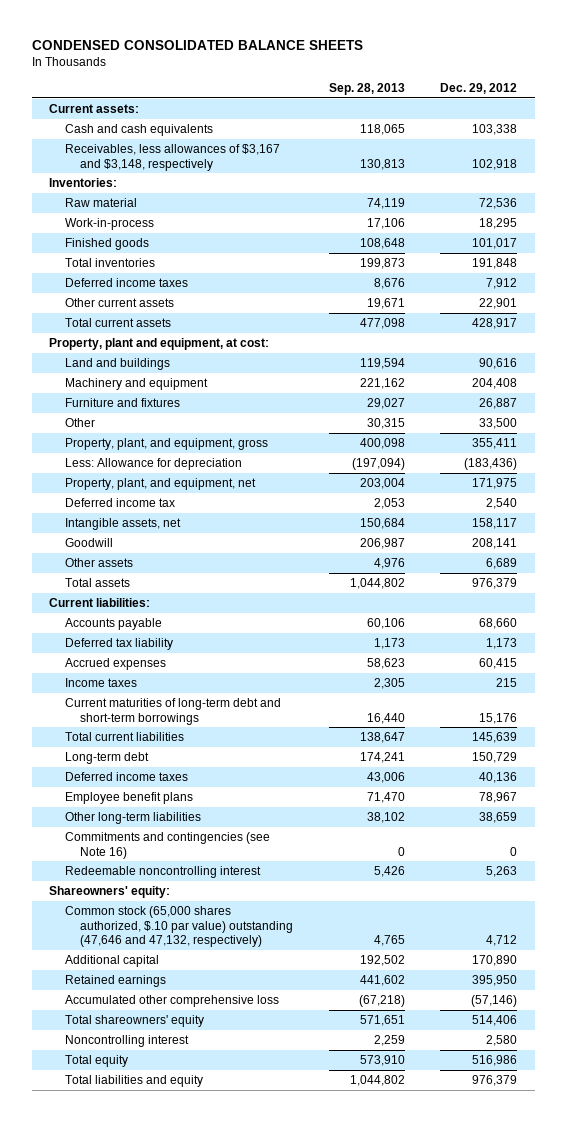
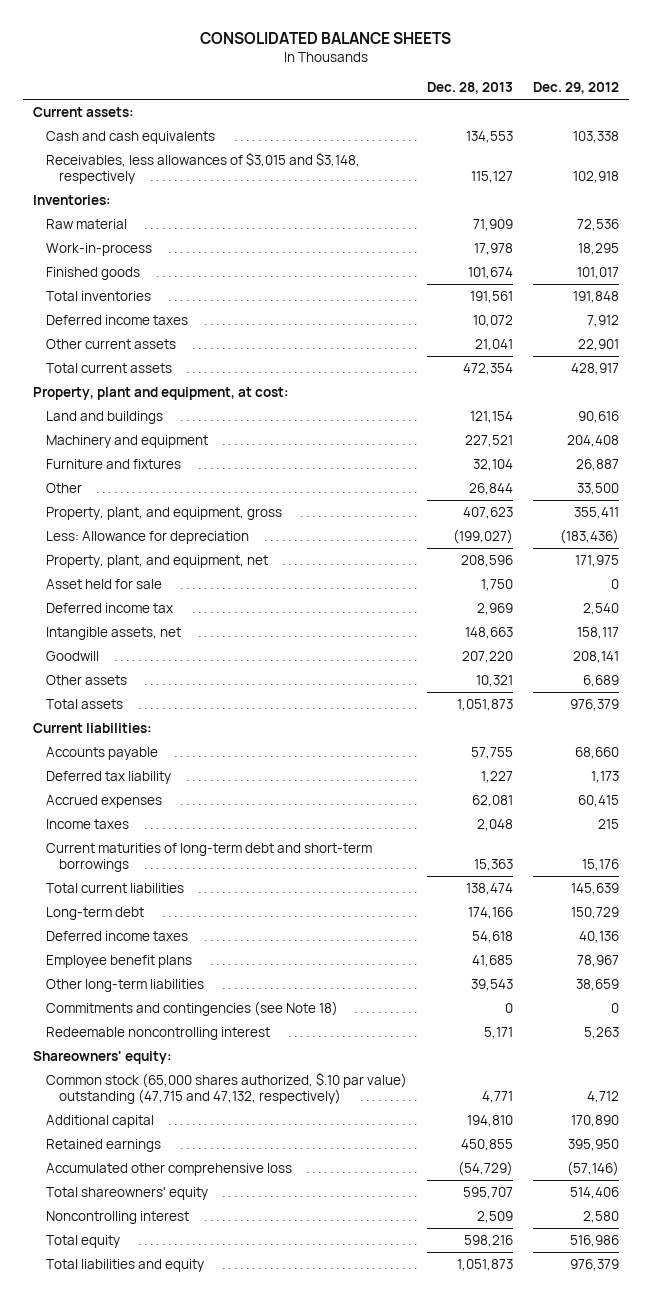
[31,40,363,51] CONDENSED CONSOLIDATED BALANCE SHEETS -> [199,31,451,44] CONSOLIDATED BALANCE SHEETS
[328,83,405,96] Sep. 28, 2013 -> none
none -> [426,82,513,95] Dec. 28, 2013
[64,144,280,171] Receivables, less allowances of $3,167 and $3,148, respectively -> [45,151,360,185] Receivables, less allowances of $3,015 and $3,148, respectively
none -> [45,578,162,589] Asset held for sale
[64,832,270,859] Commitments and contingencies (see Note 16) -> [45,1000,338,1016] Commitments and contingencies (see Note 18)
[64,906,294,948] Common stock (65,000 shares authorized, $.10 par value) outstanding (47,646 and 47,132, respectively) -> [45,1071,407,1105] Common stock (65,000 shares authorized, $.10 par value) outstanding (47,715 and 47,132, respectively)

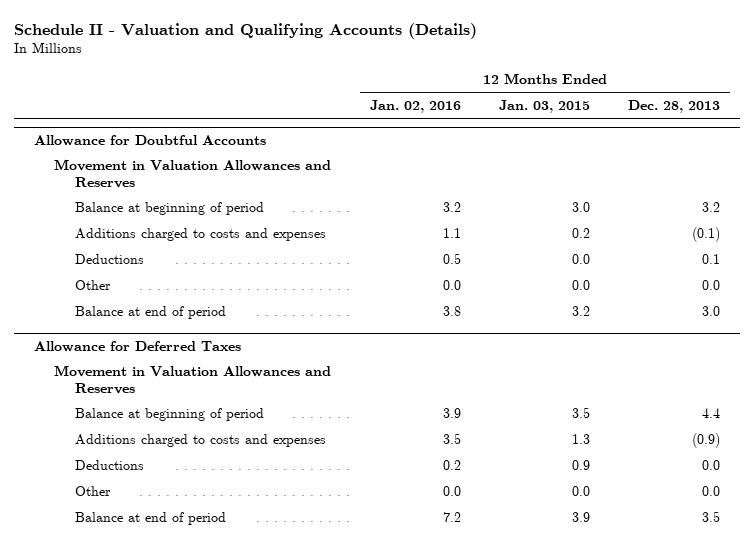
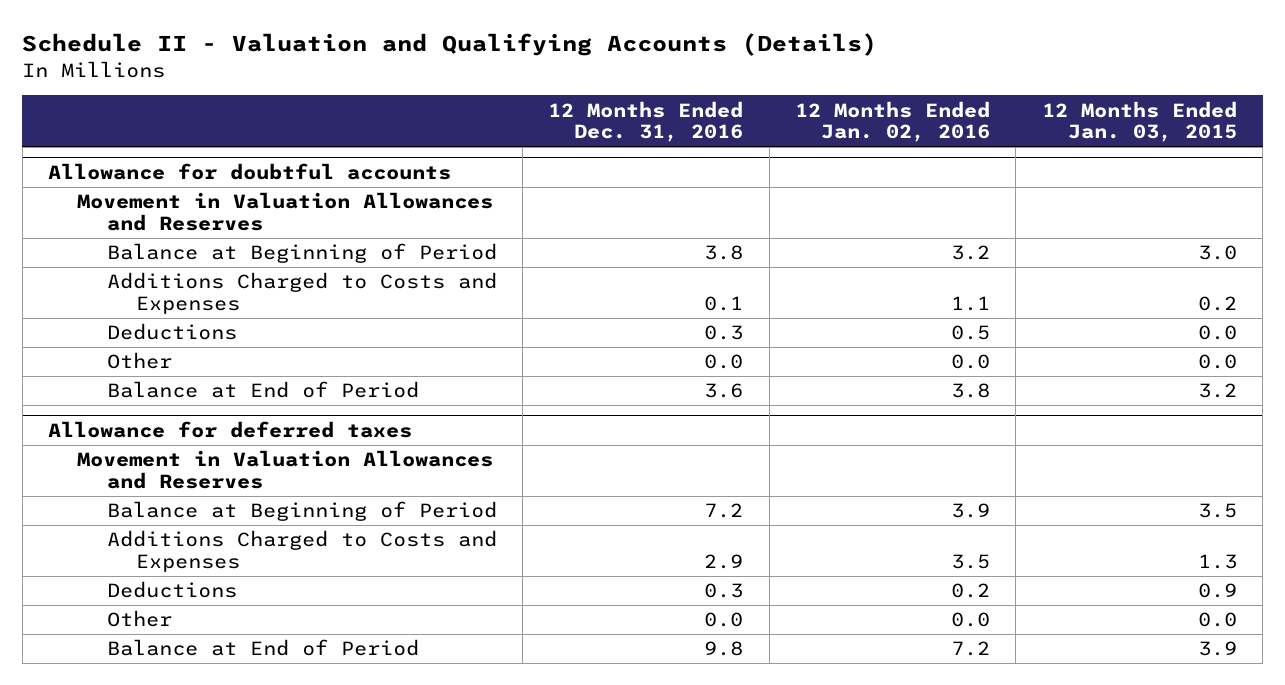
[628,100,721,114] Dec. 28, 2013 -> none
none -> [548,100,744,143] 12 Months Ended Dec. 31, 2016
[33,134,266,146] Allowance for Doubtful Accounts -> [47,163,451,181] Allowance for doubtful accounts
[74,202,264,216] Balance at beginning of period -> [106,243,497,264] Balance at Beginning of Period
[74,228,326,242] Additions charged to costs and expenses -> [106,272,497,315] Additions Charged to Costs and Expenses
[74,306,226,320] Balance at end of period -> [106,381,419,399] Balance at End of Period
[33,340,241,352] Allowance for Deferred Taxes -> [47,421,412,439] Allowance for deferred taxes
[74,408,264,422] Balance at beginning of period -> [106,501,497,522] Balance at Beginning of Period
[74,434,326,448] Additions charged to costs and expenses -> [106,530,497,573] Additions Charged to Costs and Expenses
[74,512,226,526] Balance at end of period -> [106,639,419,657] Balance at End of Period

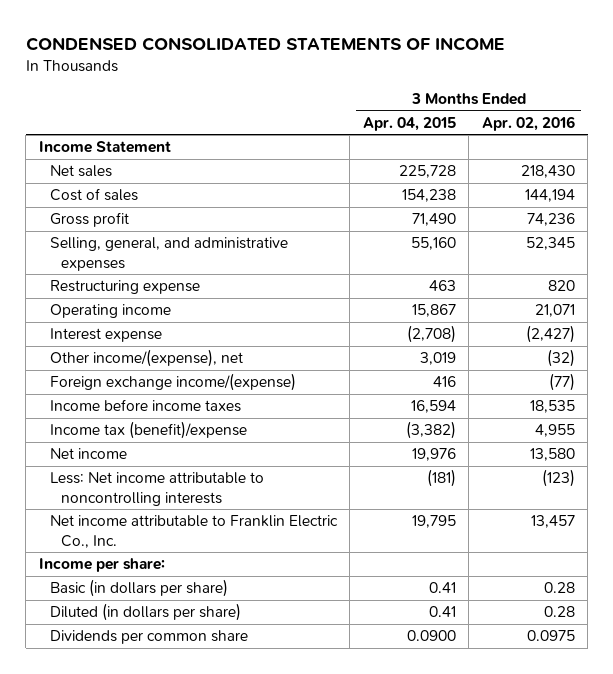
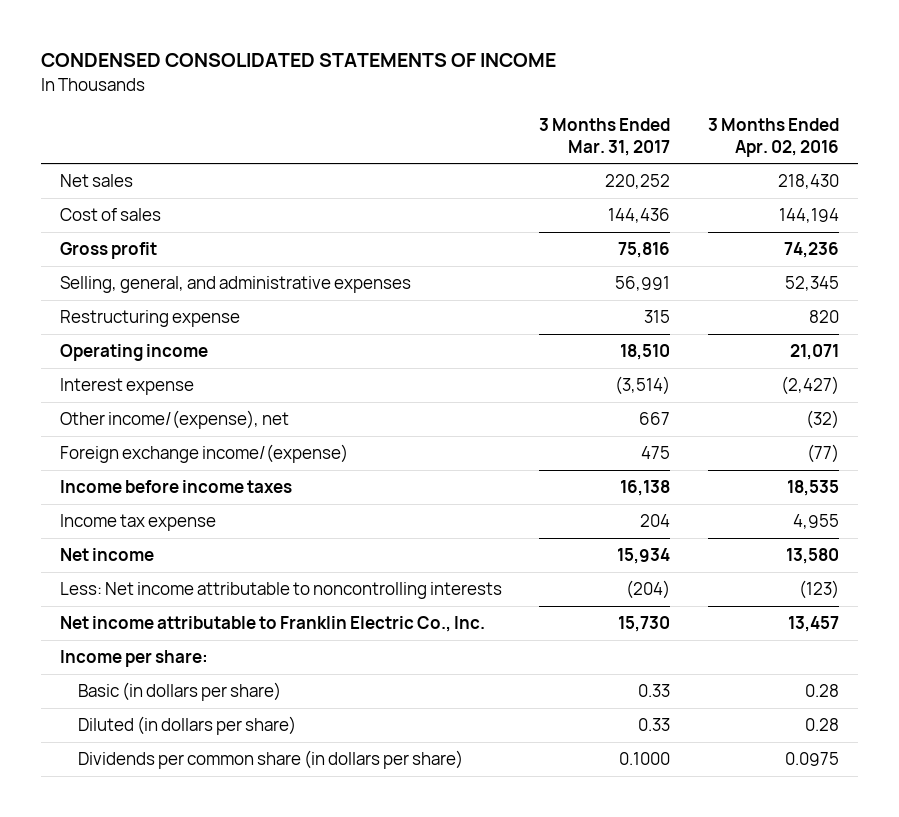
[362,116,456,131] Apr. 04, 2015 -> none
none -> [539,117,671,156] 3 Months Ended Mar. 31, 2017
[38,141,171,154] Income Statement -> none
[49,421,247,440] Income tax (benefit)/expense -> [59,514,216,532] Income tax expense
[49,630,248,645] Dividends per common share -> [77,750,463,770] Dividends per common share (in dollars per share)

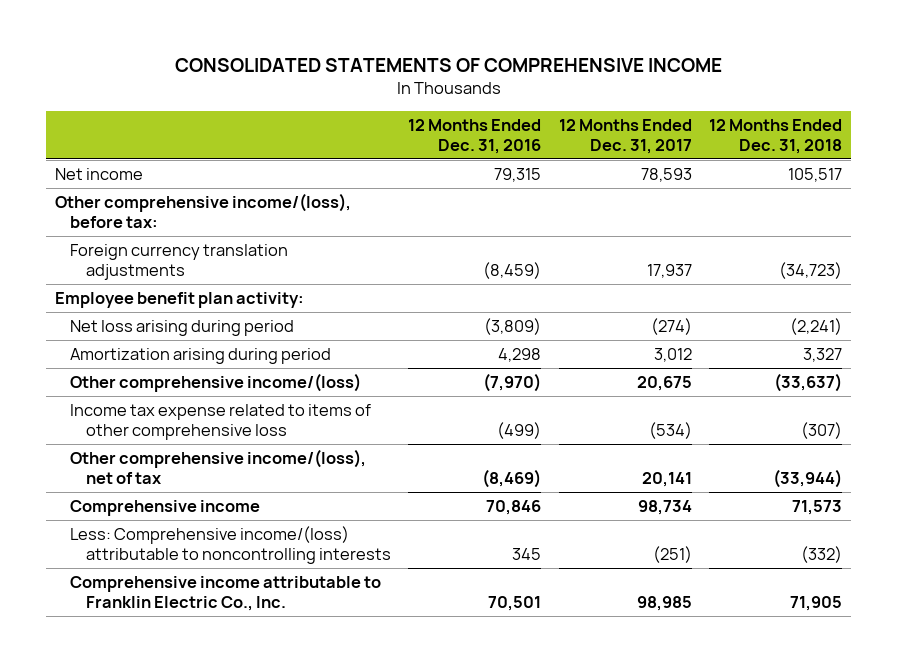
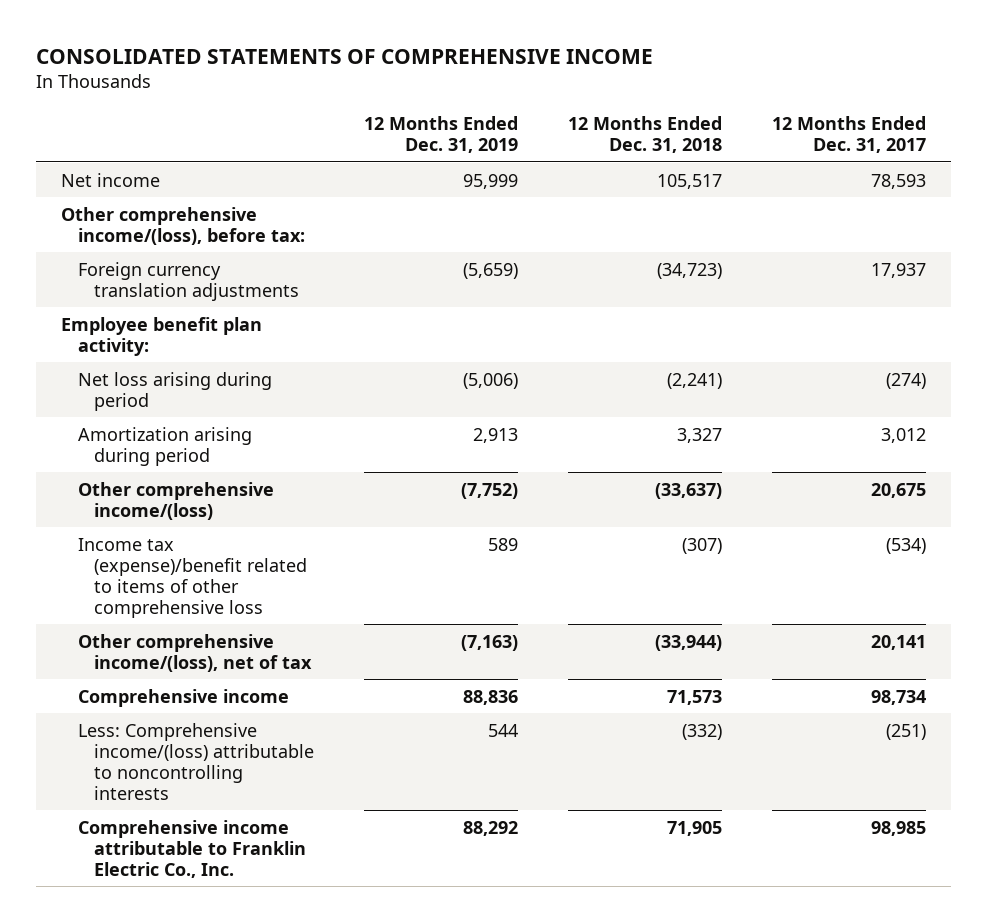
[408,118,542,154] 12 Months Ended Dec. 31, 2016 -> none
none -> [364,116,519,154] 12 Months Ended Dec. 31, 2019
[70,404,372,440] Income tax expense related to items of other comprehensive loss -> [77,537,308,618] Income tax (expense)/benefit related to items of other comprehensive loss

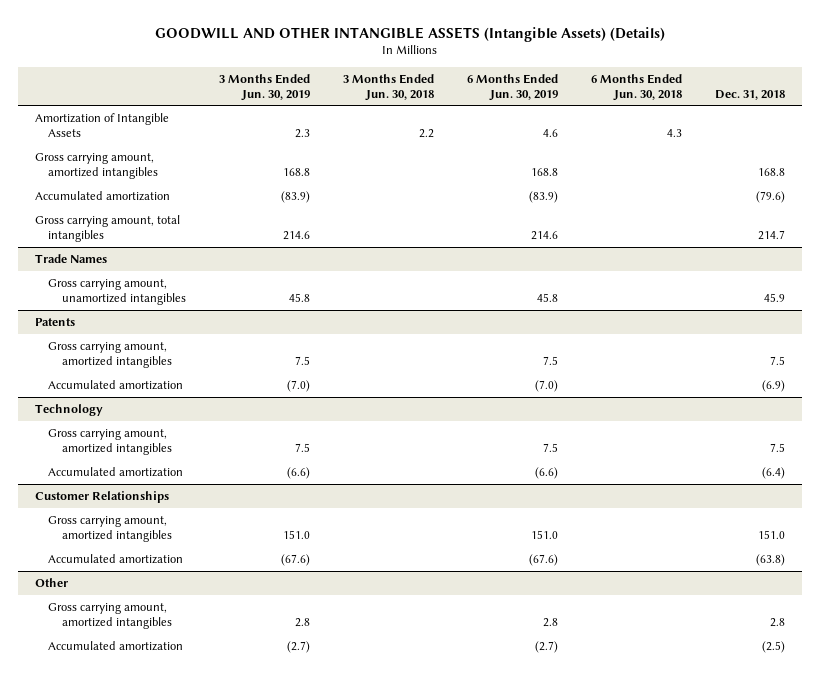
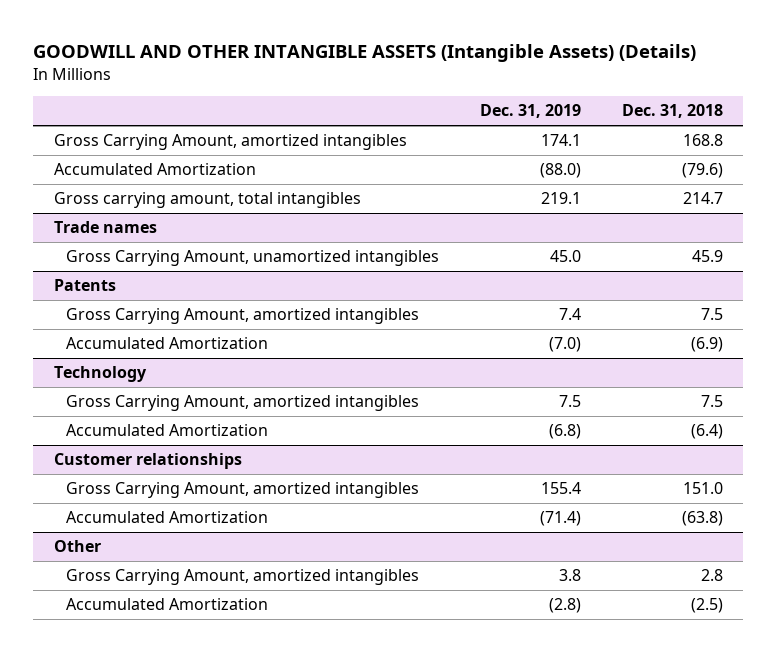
[218,73,310,101] 3 Months Ended Jun. 30, 2019 -> none
[342,73,434,101] 3 Months Ended Jun. 30, 2018 -> none
[466,73,558,101] 6 Months Ended Jun. 30, 2019 -> none
[591,73,683,101] 6 Months Ended Jun. 30, 2018 -> none
none -> [480,104,582,119] Dec. 31, 2019
[34,112,169,137] Amortization of Intangible Assets -> none
[34,152,159,179] Gross carrying amount, amortized intangibles -> [53,134,407,151] Gross Carrying Amount, amortized intangibles
[34,190,170,201] Accumulated amortization -> [53,163,256,176] Accumulated Amortization
[34,253,107,263] Trade Names -> [53,221,157,234] Trade names
[48,278,186,305] Gross carrying amount, unamortized intangibles -> [66,250,440,267] Gross Carrying Amount, unamortized intangibles
[48,341,172,368] Gross carrying amount, amortized intangibles -> [66,308,420,325] Gross Carrying Amount, amortized intangibles
[48,379,184,390] Accumulated amortization -> [66,337,269,350] Accumulated Amortization
[48,428,172,455] Gross carrying amount, amortized intangibles -> [66,395,420,412] Gross Carrying Amount, amortized intangibles
[48,466,184,477] Accumulated amortization -> [66,424,269,437] Accumulated Amortization
[34,490,169,503] Customer Relationships -> [53,453,242,470] Customer relationships
[48,515,172,542] Gross carrying amount, amortized intangibles -> [66,482,420,499] Gross Carrying Amount, amortized intangibles
[48,553,184,564] Accumulated amortization -> [66,511,269,524] Accumulated Amortization
[48,602,172,629] Gross carrying amount, amortized intangibles -> [66,569,420,586] Gross Carrying Amount, amortized intangibles
[48,640,184,651] Accumulated amortization -> [66,598,269,611] Accumulated Amortization

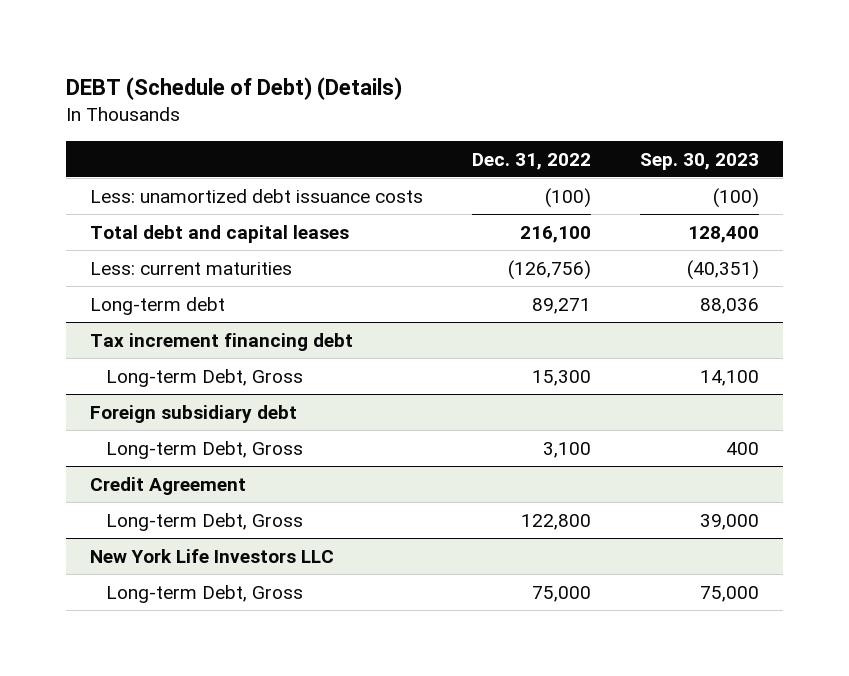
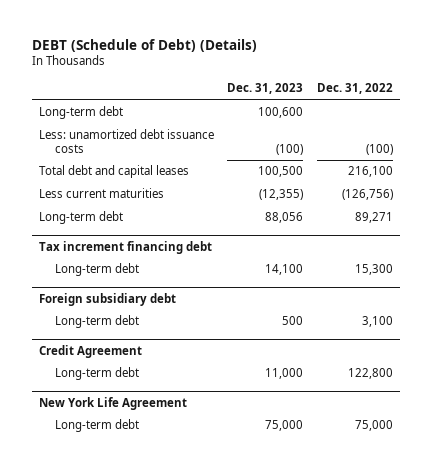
[640,152,760,170] Sep. 30, 2023 -> none
none -> [227,83,304,95] Dec. 31, 2023
none -> [38,106,123,120] Long-term debt
[90,262,293,276] Less: current maturities -> [38,188,164,199] Less current maturities
[106,369,304,388] Long-term Debt, Gross -> [54,263,139,277] Long-term debt
[106,441,304,460] Long-term Debt, Gross -> [54,315,139,329] Long-term debt
[106,513,304,532] Long-term Debt, Gross -> [54,367,139,381] Long-term debt
[90,549,335,564] New York Life Investors LLC -> [38,397,187,411] New York Life Agreement
[106,585,304,604] Long-term Debt, Gross -> [54,419,139,433] Long-term debt

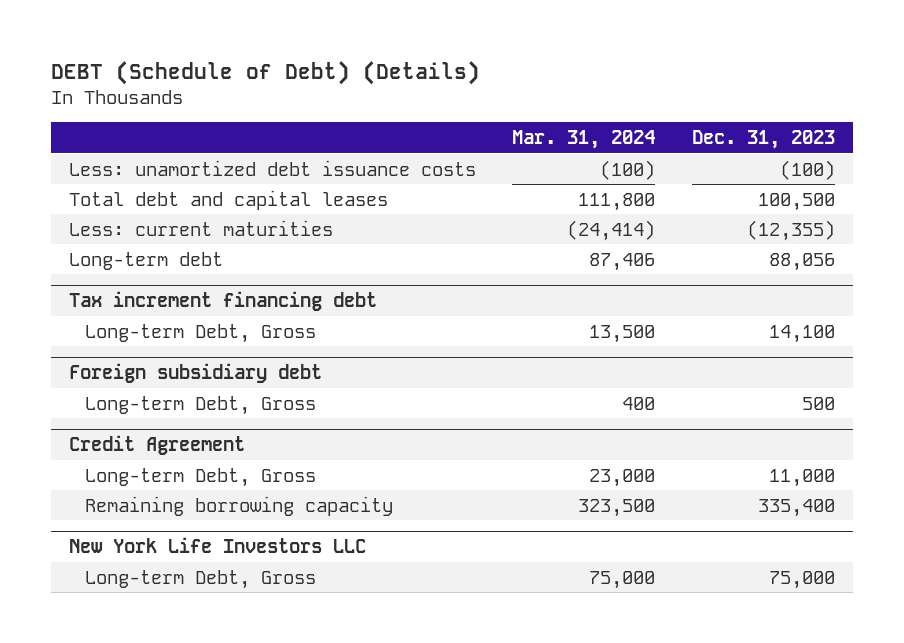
[317,83,394,95] Dec. 31, 2022 -> none
none -> [512,129,656,149] Mar. 31, 2024
[38,106,123,120] Long-term debt -> none
[38,188,164,199] Less current maturities -> [69,219,334,236] Less: current maturities
[54,263,139,277] Long-term debt -> [85,323,317,343] Long-term Debt, Gross
[54,315,139,329] Long-term debt -> [85,395,317,415] Long-term Debt, Gross
[54,367,139,381] Long-term debt -> [85,467,317,487] Long-term Debt, Gross
none -> [85,495,394,516] Remaining borrowing capacity
[38,397,187,411] New York Life Agreement -> [69,537,367,554] New York Life Investors LLC
[54,419,139,433] Long-term debt -> [85,569,317,589] Long-term Debt, Gross

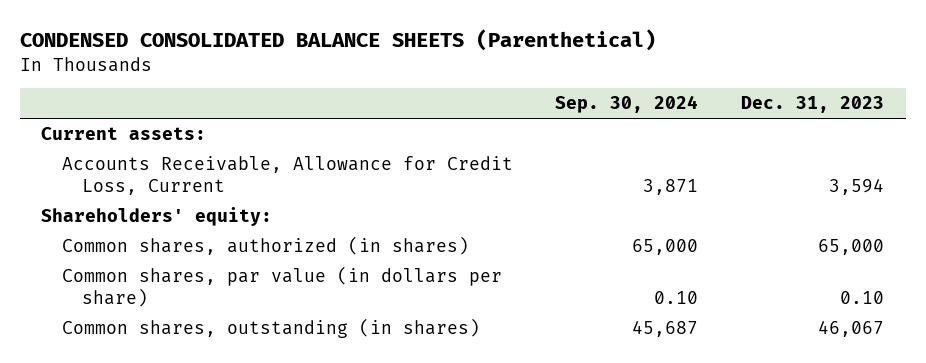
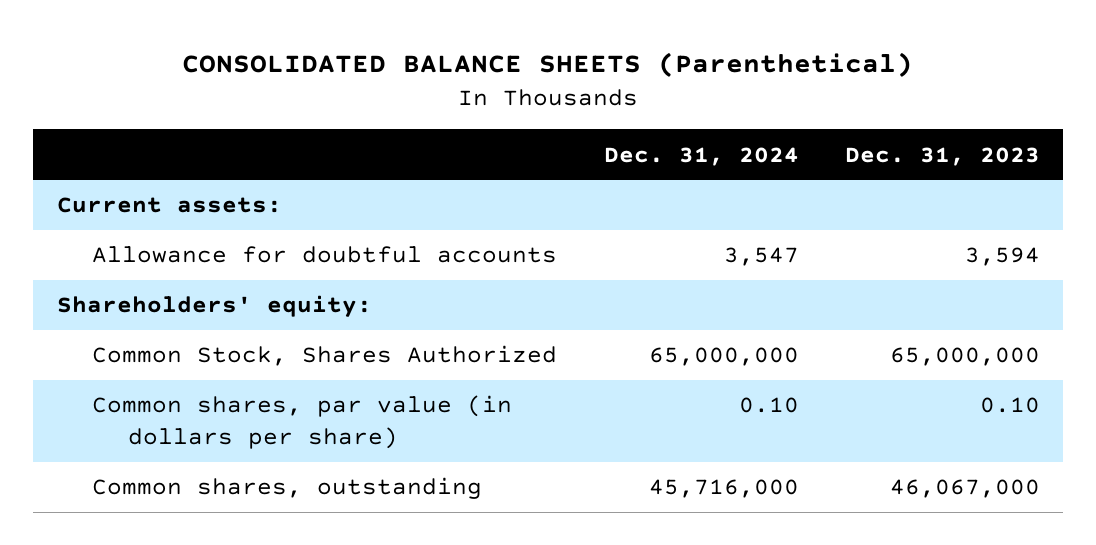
[20,29,657,52] CONDENSED CONSOLIDATED BALANCE SHEETS (Parenthetical) -> [182,51,914,77] CONSOLIDATED BALANCE SHEETS (Parenthetical)
[555,95,699,114] Sep. 30, 2024 -> none
none -> [603,146,799,166] Dec. 31, 2024
[61,156,513,196] Accounts Receivable, Allowance for Credit Loss, Current -> [92,246,558,264] Allowance for doubtful accounts
[61,236,469,256] Common shares, authorized (in shares) -> [92,345,558,367] Common Stock, Shares Authorized
[818,239,885,256] 65,000 -> [889,347,1040,367] 65,000,000
[61,318,480,339] Common shares, outstanding (in shares) -> [92,477,483,500] Common shares, outstanding
[818,320,885,338] 46,067 -> [889,479,1040,499] 46,067,000

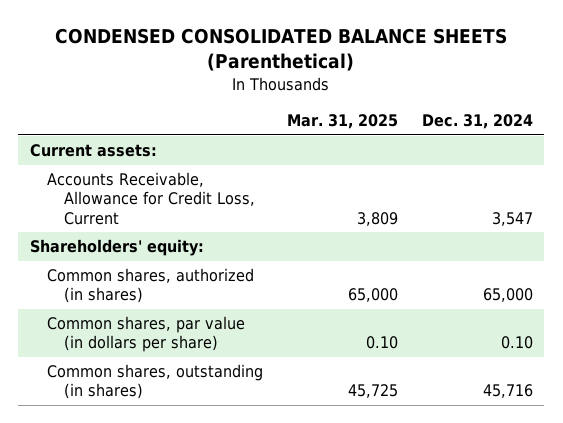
[182,51,914,77] CONSOLIDATED BALANCE SHEETS (Parenthetical) -> [55,28,508,72] CONDENSED CONSOLIDATED BALANCE SHEETS (Parenthetical)
[844,146,1040,166] Dec. 31, 2023 -> none
none -> [286,114,398,130] Mar. 31, 2025
[92,246,558,264] Allowance for doubtful accounts -> [47,172,256,225] Accounts Receivable, Allowance for Credit Loss, Current
[92,345,558,367] Common Stock, Shares Authorized -> [47,268,255,304] Common shares, authorized (in shares)
[648,347,799,367] 65,000,000 -> [482,288,533,303] 65,000
[92,477,483,500] Common shares, outstanding -> [47,364,264,400] Common shares, outstanding (in shares)
[648,479,799,499] 45,716,000 -> [482,384,533,399] 45,716

